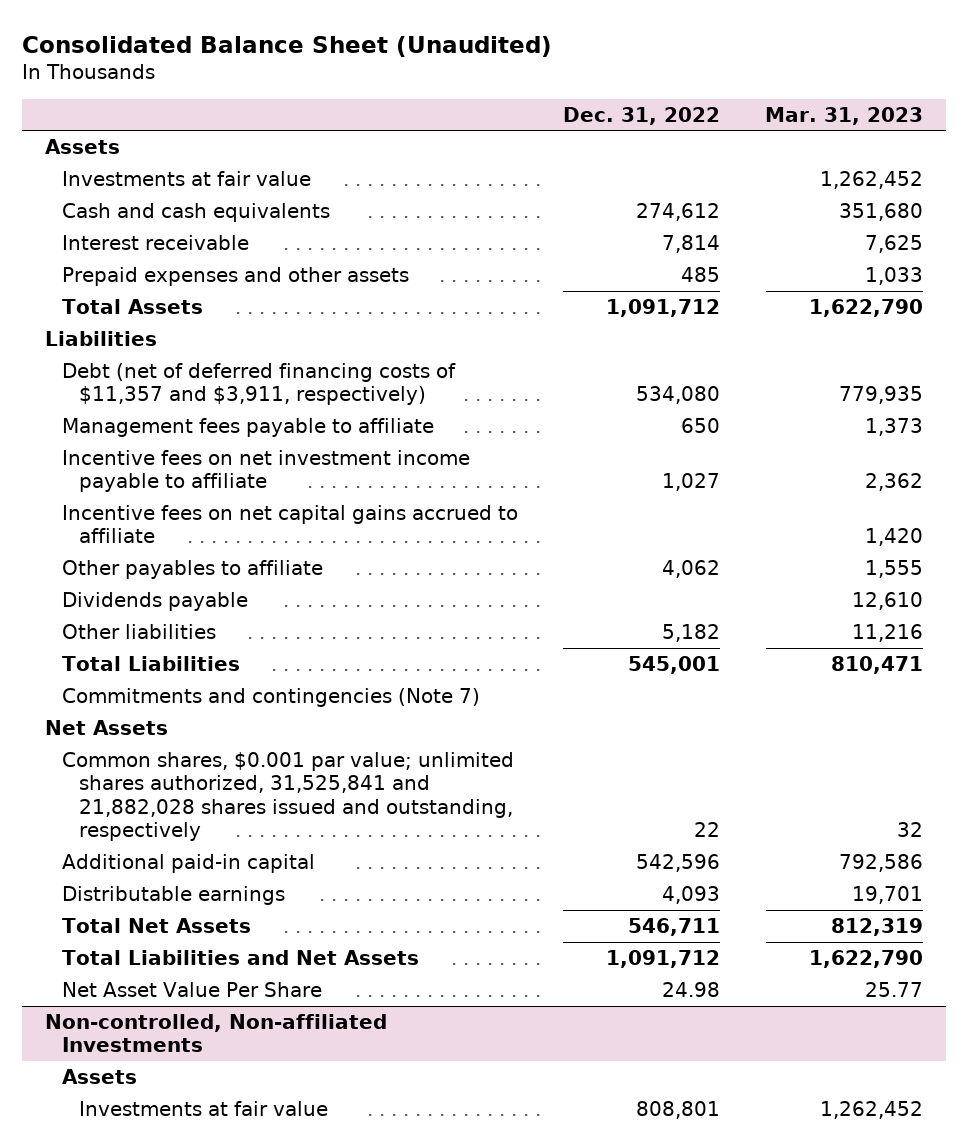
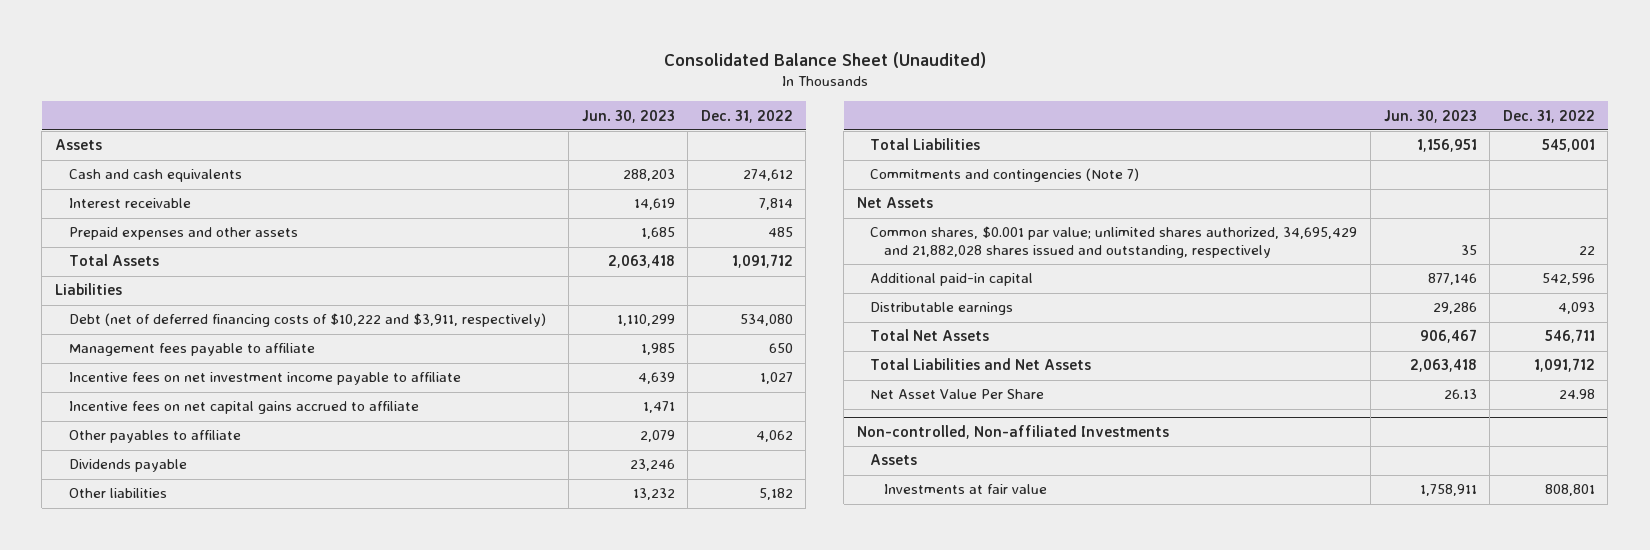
[765,106,924,125] Mar. 31, 2023 -> none
none -> [581,109,675,123] Jun. 30, 2023
[61,171,311,187] Investments at fair value -> none
[61,363,456,406] Debt (net of deferred financing costs of $11,357 and $3,911, respectively) -> [68,313,546,328] Debt (net of deferred financing costs of $10,222 and $3,911, respectively)
[61,752,514,841] Common shares, $0.001 par value; unlimited shares authorized, 31,525,841 and 21,882,028 shares issued and outstanding, respectively -> [870,226,1358,258] Common shares, $0.001 par value; unlimited shares authorized, 34,695,429 and 21,882,028 shares issued and outstanding, respectively

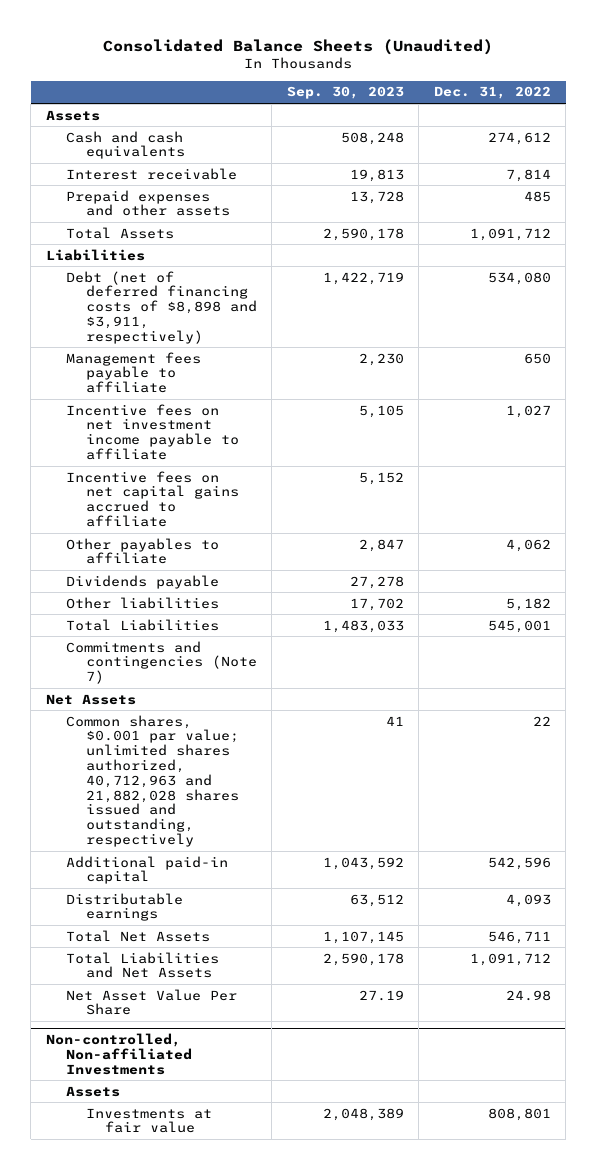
[663,51,986,68] Consolidated Balance Sheet (Unaudited) -> [103,38,494,55] Consolidated Balance Sheets (Unaudited)
[581,109,675,123] Jun. 30, 2023 -> none
none -> [286,86,404,100] Sep. 30, 2023
[68,313,546,328] Debt (net of deferred financing costs of $10,222 and $3,911, respectively) -> [65,270,257,344] Debt (net of deferred financing costs of $8,898 and $3,911, respectively)
[870,226,1358,258] Common shares, $0.001 par value; unlimited shares authorized, 34,695,429 and 21,882,028 shares issued and outstanding, respectively -> [65,714,239,847] Common shares, $0.001 par value; unlimited shares authorized, 40,712,963 and 21,882,028 shares issued and outstanding, respectively

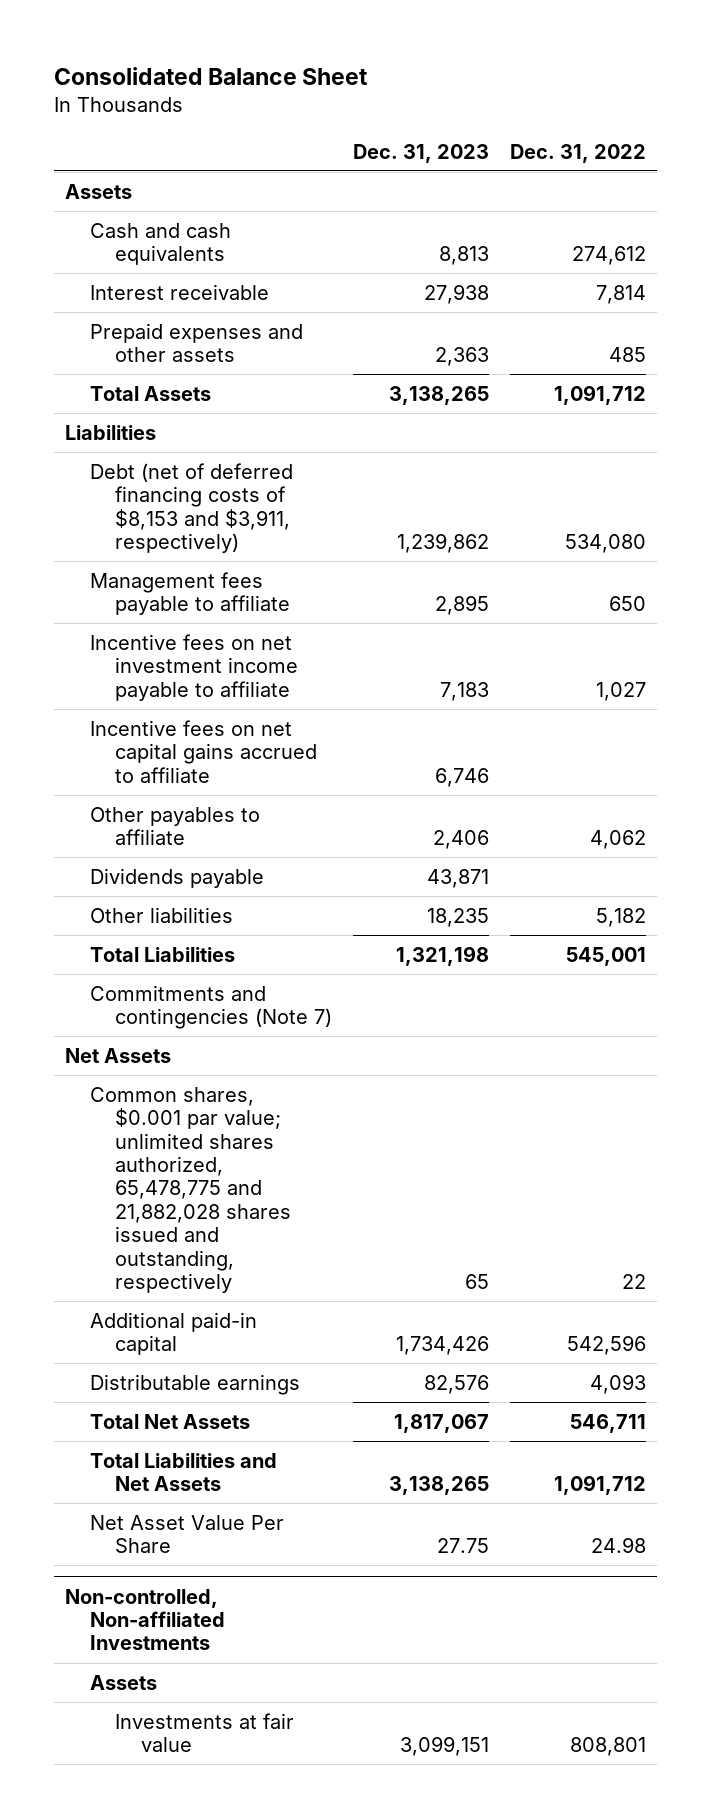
[103,38,494,55] Consolidated Balance Sheets (Unaudited) -> [54,67,369,86] Consolidated Balance Sheet
[286,86,404,100] Sep. 30, 2023 -> none
none -> [353,143,490,163] Dec. 31, 2023
[65,270,257,344] Debt (net of deferred financing costs of $8,898 and $3,911, respectively) -> [89,462,293,554] Debt (net of deferred financing costs of $8,153 and $3,911, respectively)
[65,714,239,847] Common shares, $0.001 par value; unlimited shares authorized, 40,712,963 and 21,882,028 shares issued and outstanding, respectively -> [89,1086,292,1294] Common shares, $0.001 par value; unlimited shares authorized, 65,478,775 and 21,882,028 shares issued and outstanding, respectively

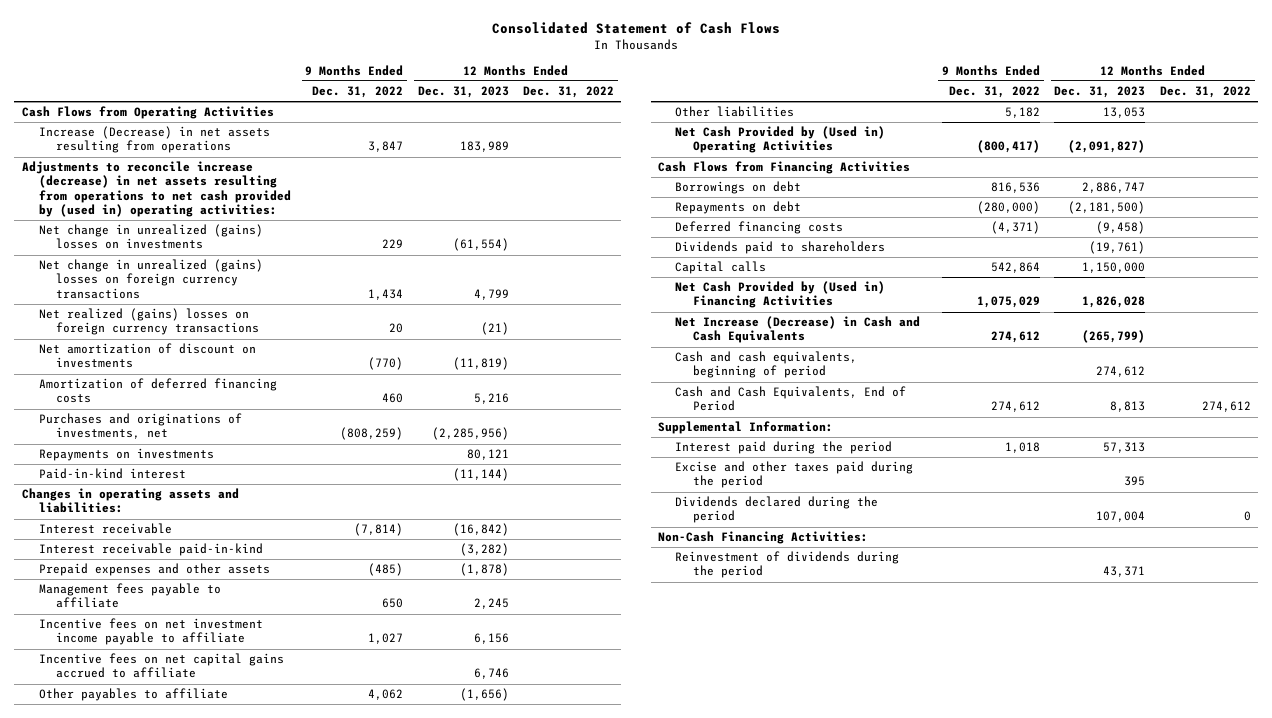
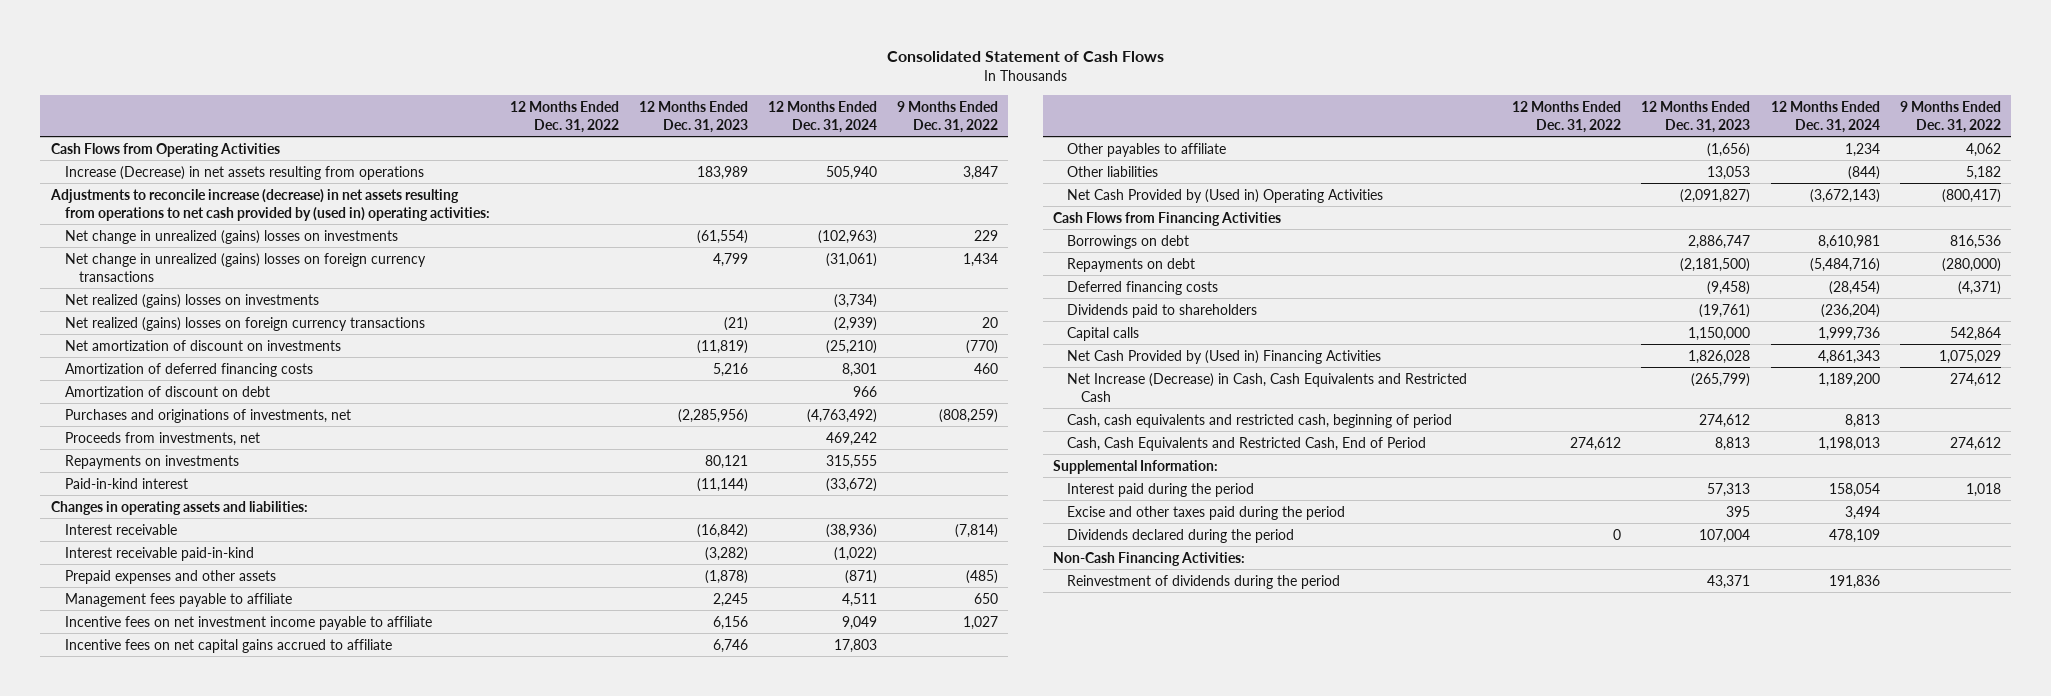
none -> [767,100,877,133] 12 Months Ended Dec. 31, 2024
none -> [64,293,319,308] Net realized (gains) losses on investments
none -> [64,385,270,397] Amortization of discount on debt
none -> [64,431,260,446] Proceeds from investments, net
[675,316,921,344] Net Increase (Decrease) in Cash and Cash Equivalents -> [1067,372,1468,402] Net Increase (Decrease) in Cash, Cash Equivalents and Restricted Cash
[675,351,858,379] Cash and cash equivalents, beginning of period -> [1067,413,1453,428] Cash, cash equivalents and restricted cash, beginning of period
[675,386,907,412] Cash and Cash Equivalents, End of Period -> [1067,436,1427,451] Cash, Cash Equivalents and Restricted Cash, End of Period

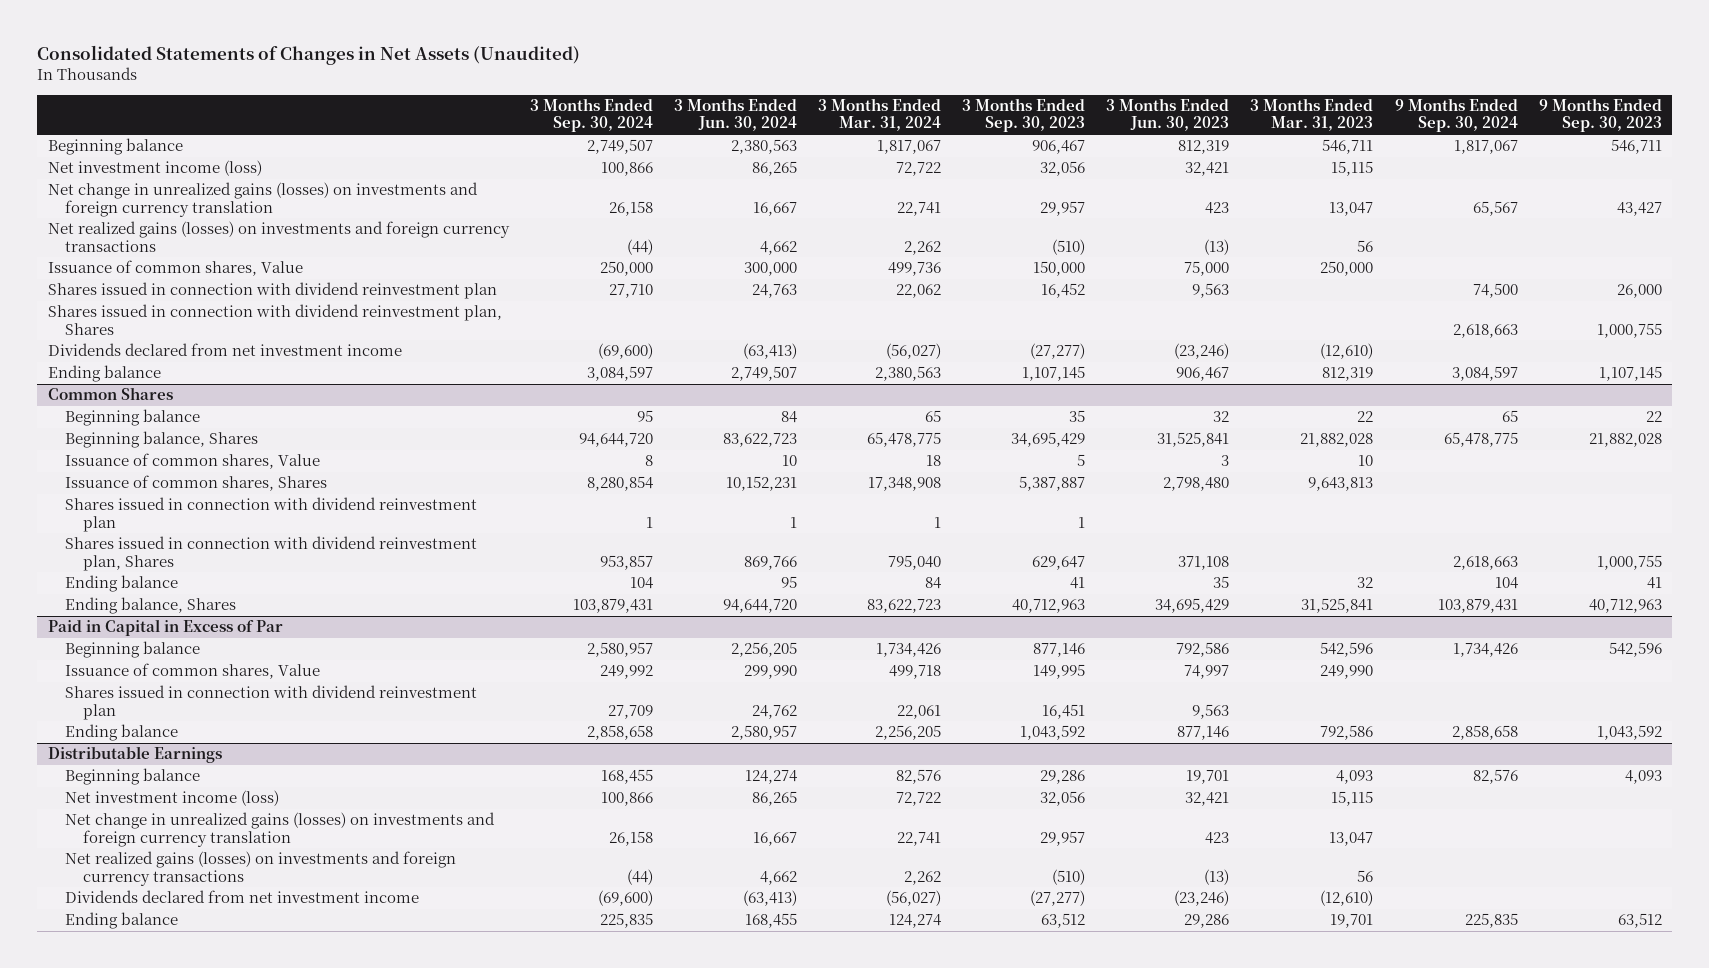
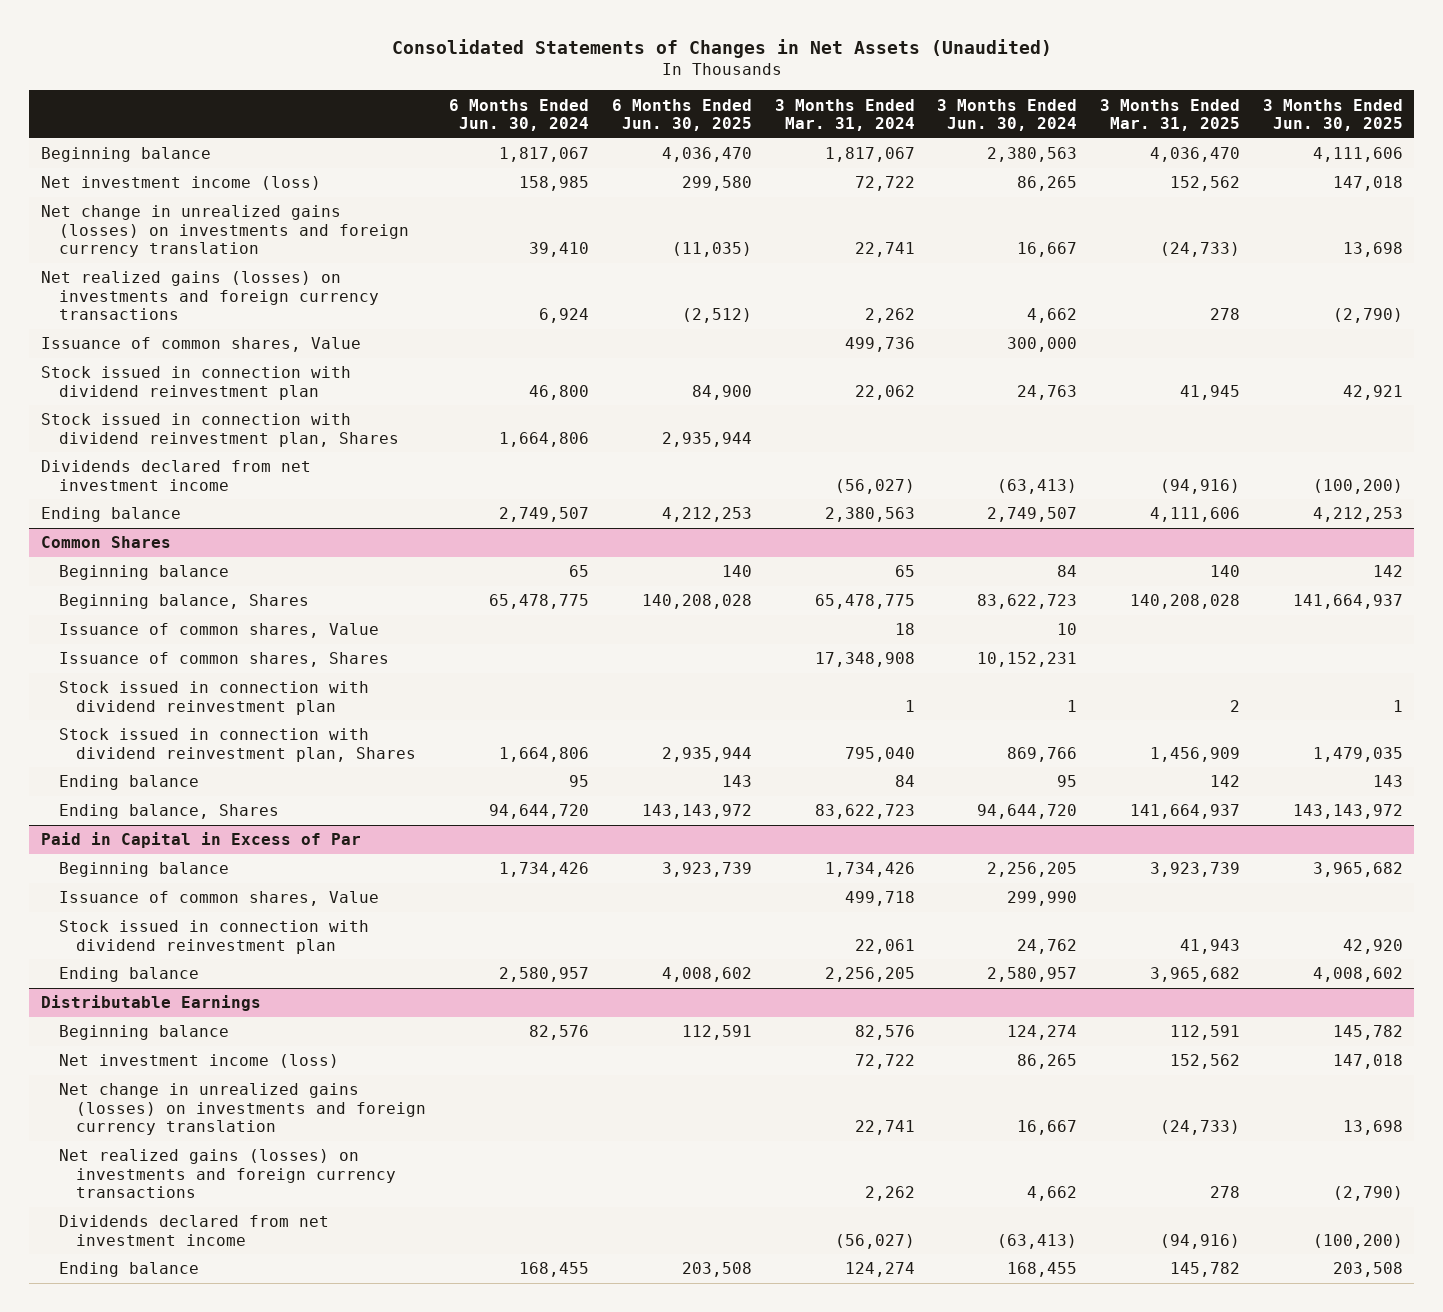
[529,98,653,133] 3 Months Ended Sep. 30, 2024 -> none
[962,98,1086,133] 3 Months Ended Sep. 30, 2023 -> none
[1106,98,1230,132] 3 Months Ended Jun. 30, 2023 -> none
[1250,98,1374,132] 3 Months Ended Mar. 31, 2023 -> none
[1394,98,1518,133] 9 Months Ended Sep. 30, 2024 -> none
[1538,98,1662,133] 9 Months Ended Sep. 30, 2023 -> none
none -> [449,98,590,132] 6 Months Ended Jun. 30, 2024
none -> [611,98,752,132] 6 Months Ended Jun. 30, 2025
none -> [1099,98,1240,132] 3 Months Ended Mar. 31, 2025
none -> [1262,98,1403,132] 3 Months Ended Jun. 30, 2025
[47,282,497,300] Shares issued in connection with dividend reinvestment plan -> [40,366,351,400] Stock issued in connection with dividend reinvestment plan
[47,304,502,335] Shares issued in connection with dividend reinvestment plan, Shares -> [40,413,399,447] Stock issued in connection with dividend reinvestment plan, Shares
[65,497,478,532] Shares issued in connection with dividend reinvestment plan -> [58,681,369,715] Stock issued in connection with dividend reinvestment plan
[65,536,478,571] Shares issued in connection with dividend reinvestment plan, Shares -> [58,728,417,762] Stock issued in connection with dividend reinvestment plan, Shares
[65,685,478,720] Shares issued in connection with dividend reinvestment plan -> [58,920,369,954] Stock issued in connection with dividend reinvestment plan

